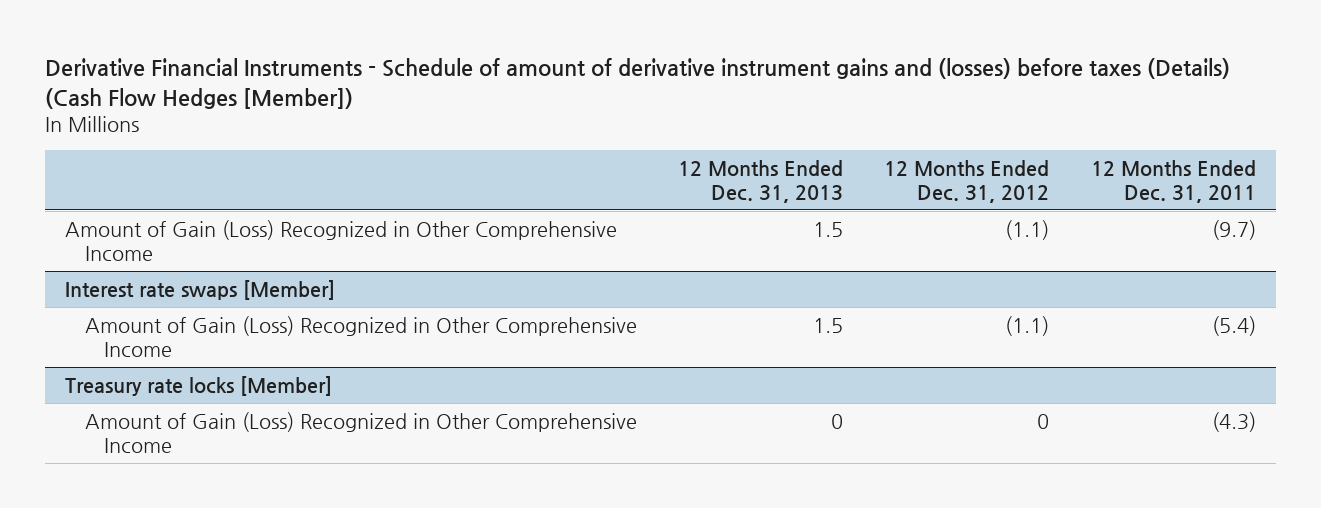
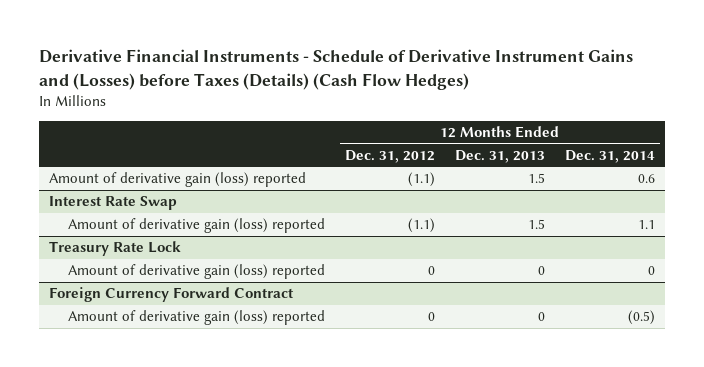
[44,57,1230,109] Derivative Financial Instruments - Schedule of amount of derivative instrument gains and (losses) before taxes (Details) (Cash Flow Hedges [Member]) -> [38,49,633,90] Derivative Financial Instruments - Schedule of Derivative Instrument Gains and (Losses) before Taxes (Details) (Cash Flow Hedges)
[1090,159,1256,203] 12 Months Ended Dec. 31, 2011 -> none
none -> [564,149,655,163] Dec. 31, 2014
[65,219,618,261] Amount of Gain (Loss) Recognized in Other Comprehensive Income -> [48,172,306,188] Amount of derivative gain (loss) reported
[65,279,336,300] Interest rate swaps [Member] -> [48,196,177,211] Interest Rate Swap
[84,315,637,357] Amount of Gain (Loss) Recognized in Other Comprehensive Income -> [67,218,325,234] Amount of derivative gain (loss) reported
[65,375,333,396] Treasury rate locks [Member] -> [48,241,181,257] Treasury Rate Lock
[84,411,637,453] Amount of Gain (Loss) Recognized in Other Comprehensive Income -> [67,264,325,280] Amount of derivative gain (loss) reported
none -> [48,287,294,303] Foreign Currency Forward Contract
none -> [67,310,325,326] Amount of derivative gain (loss) reported

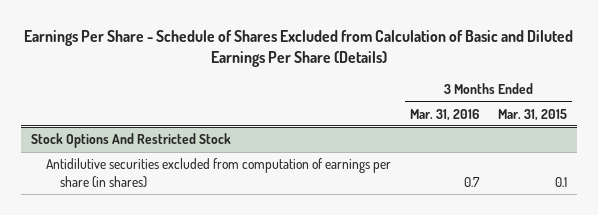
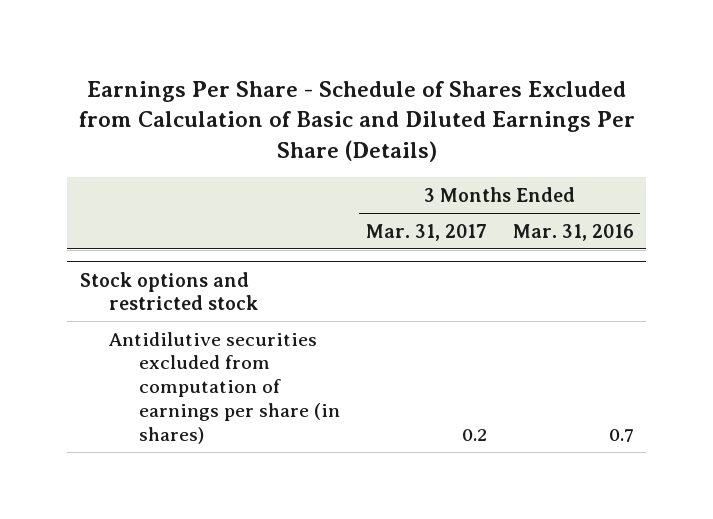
[498,108,568,121] Mar. 31, 2015 -> none
none -> [365,223,487,241] Mar. 31, 2017
[30,133,231,149] Stock Options And Restricted Stock -> [79,271,259,311] Stock options and restricted stock

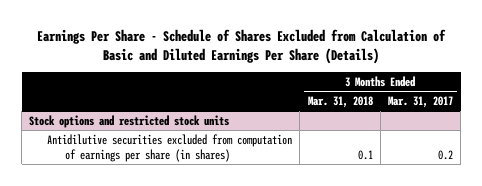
[512,223,634,241] Mar. 31, 2016 -> none
none -> [307,96,373,109] Mar. 31, 2018
[79,271,259,311] Stock options and restricted stock -> [29,114,230,128] Stock options and restricted stock units

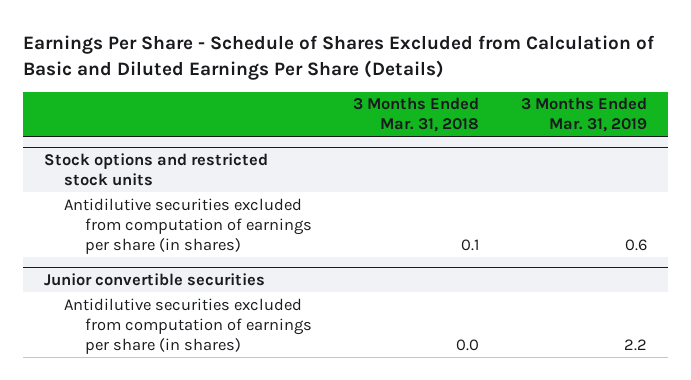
[388,96,454,109] Mar. 31, 2017 -> none
none -> [521,97,648,133] 3 Months Ended Mar. 31, 2019
none -> [44,272,266,286] Junior convertible securities
none -> [64,297,312,354] Antidilutive securities excluded from computation of earnings per share (in shares)

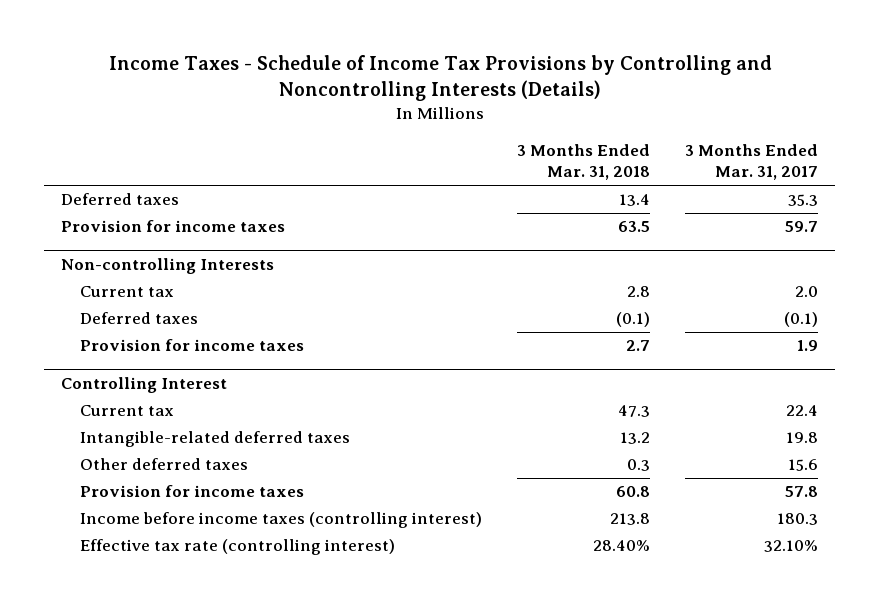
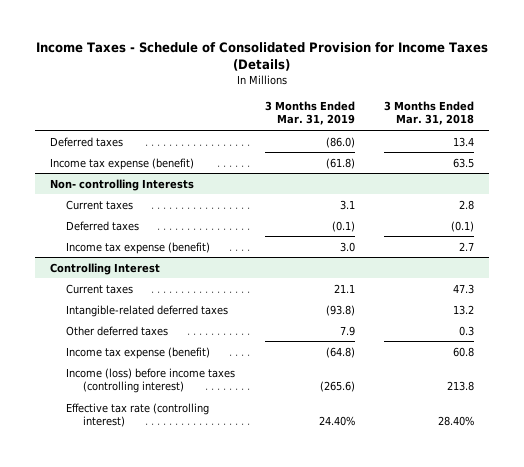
[108,55,772,102] Income Taxes - Schedule of Income Tax Provisions by Controlling and Noncontrolling Interests (Details) -> [35,42,488,72] Income Taxes - Schedule of Consolidated Provision for Income Taxes (Details)
[684,143,818,181] 3 Months Ended Mar. 31, 2017 -> none
none -> [264,100,355,126] 3 Months Ended Mar. 31, 2019
[61,220,286,233] Provision for income taxes -> [49,157,194,170] Income tax expense (benefit)
[61,258,275,275] Non-controlling Interests -> [49,178,194,191] Non- controlling Interests
[80,286,175,298] Current tax -> [66,199,134,210] Current taxes
[80,339,305,352] Provision for income taxes -> [66,241,211,254] Income tax expense (benefit)
[80,405,175,417] Current tax -> [66,283,134,294] Current taxes
[80,485,305,498] Provision for income taxes -> [66,346,211,359] Income tax expense (benefit)
[80,512,483,529] Income before income taxes (controlling interest) -> [66,367,236,394] Income (loss) before income taxes (controlling interest)

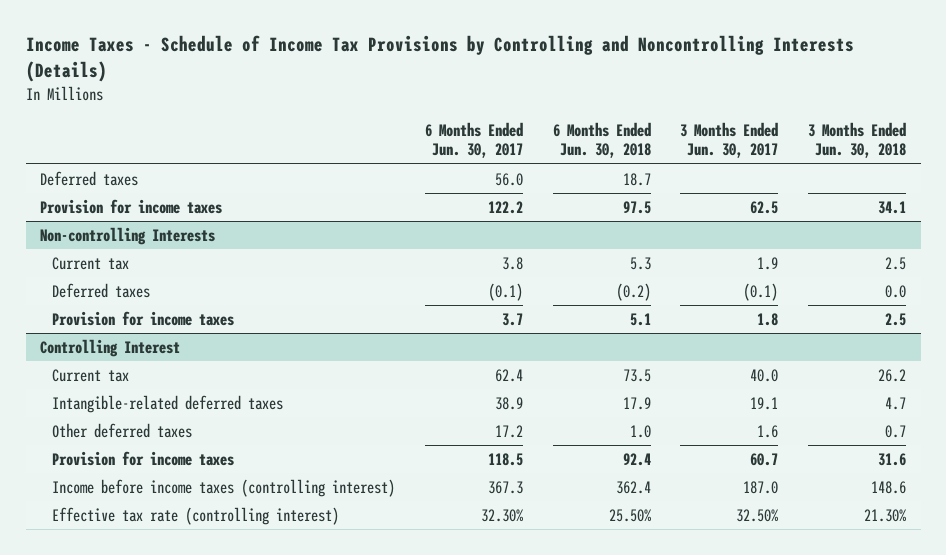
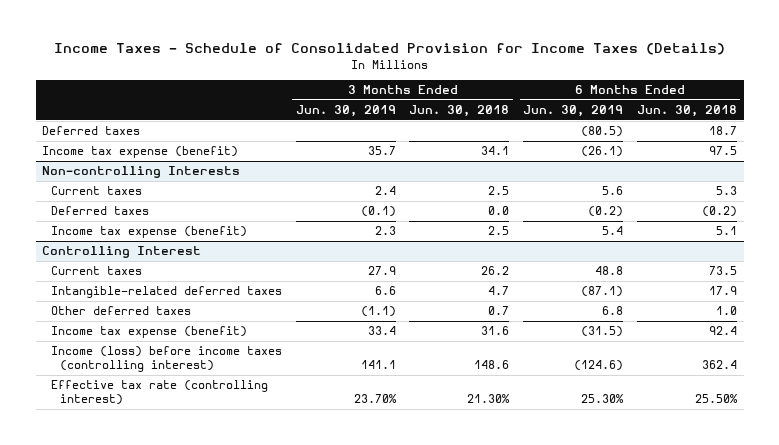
[25,35,854,83] Income Taxes - Schedule of Income Tax Provisions by Controlling and Noncontrolling Interests (Details) -> [53,43,725,56] Income Taxes - Schedule of Consolidated Provision for Income Taxes (Details)
[425,122,524,159] 6 Months Ended Jun. 30, 2017 -> none
[680,122,779,159] 3 Months Ended Jun. 30, 2017 -> none
none -> [295,105,396,118] Jun. 30, 2019
none -> [523,105,624,118] Jun. 30, 2019
[40,199,223,215] Provision for income taxes -> [42,146,239,159] Income tax expense (benefit)
[52,257,130,271] Current tax -> [51,186,143,196] Current taxes
[52,311,235,327] Provision for income taxes -> [51,226,248,239] Income tax expense (benefit)
[52,369,130,383] Current tax -> [51,266,143,276] Current taxes
[52,451,235,467] Provision for income taxes -> [51,326,248,339] Income tax expense (benefit)
[52,479,396,498] Income before income taxes (controlling interest) -> [51,346,283,372] Income (loss) before income taxes (controlling interest)

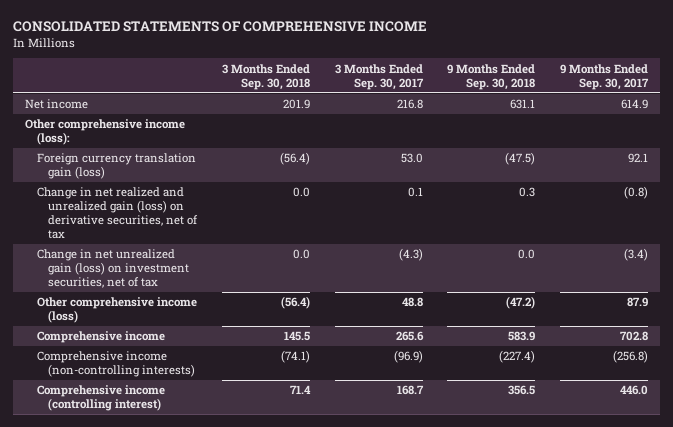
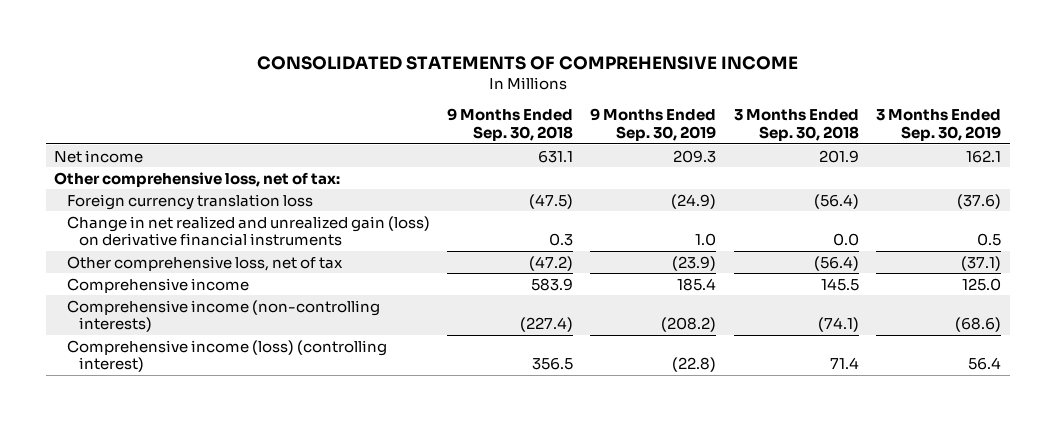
[334,63,424,90] 3 Months Ended Sep. 30, 2017 -> none
[559,63,649,90] 9 Months Ended Sep. 30, 2017 -> none
none -> [590,108,717,141] 9 Months Ended Sep. 30, 2019
none -> [875,109,1001,141] 3 Months Ended Sep. 30, 2019
[36,249,190,289] Change in net unrealized gain (loss) on investment securities, net of tax -> none
[25,119,186,146] Other comprehensive income (loss): -> [54,171,341,187] Other comprehensive loss, net of tax:
[36,153,196,180] Foreign currency translation gain (loss) -> [66,193,313,210] Foreign currency translation loss
[36,187,199,240] Change in net realized and unrealized gain (loss) on derivative securities, net of tax -> [66,215,430,247] Change in net realized and unrealized gain (loss) on derivative financial instruments
[36,297,197,324] Other comprehensive income (loss) -> [66,255,343,271] Other comprehensive loss, net of tax
[36,385,165,412] Comprehensive income (controlling interest) -> [66,339,387,373] Comprehensive income (loss) (controlling interest)

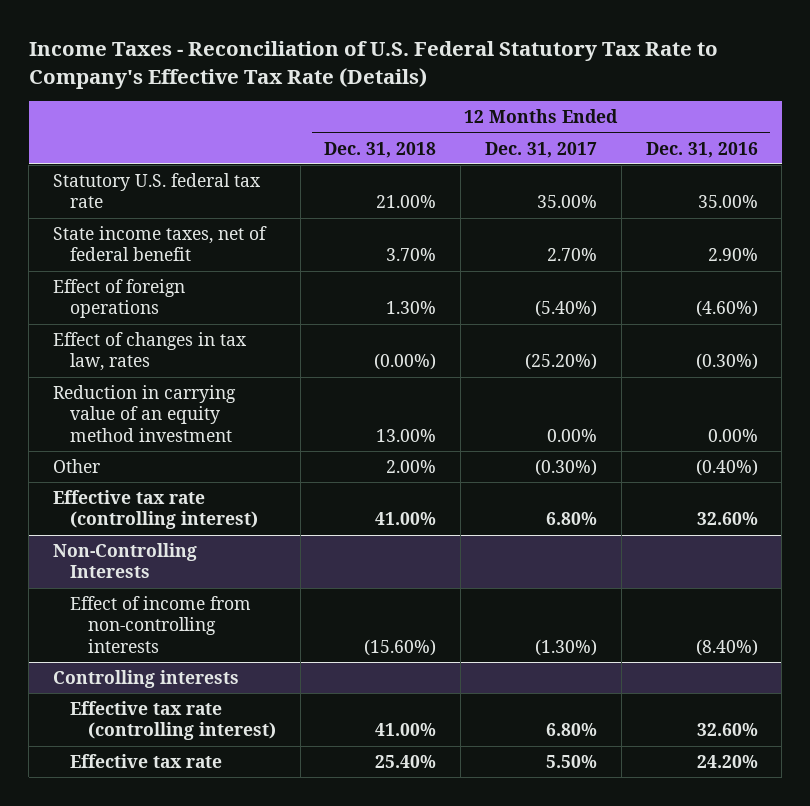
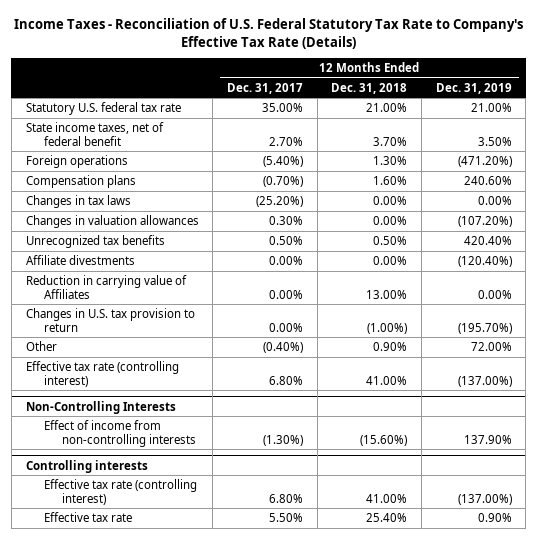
[645,141,758,158] Dec. 31, 2016 -> none
none -> [435,82,512,94] Dec. 31, 2019
[52,279,185,319] Effect of foreign operations -> [25,154,128,168] Foreign operations
none -> [25,174,136,188] Compensation plans
[52,332,247,372] Effect of changes in tax law, rates -> [25,194,131,208] Changes in tax laws
[374,353,437,371] (0.00%) -> [373,195,408,205] 0.00%
none -> [25,214,199,228] Changes in valuation allowances
none -> [25,234,165,248] Unrecognized tax benefits
none -> [25,254,135,265] Affiliate divestments
[52,385,236,442] Reduction in carrying value of an equity method investment -> [25,274,187,299] Reduction in carrying value of Affiliates
none -> [25,307,195,332] Changes in U.S. tax provision to return
[386,460,437,474] 2.00% -> [373,341,408,351] 0.90%
[535,459,598,477] (0.30%) -> [262,341,303,353] (0.40%)

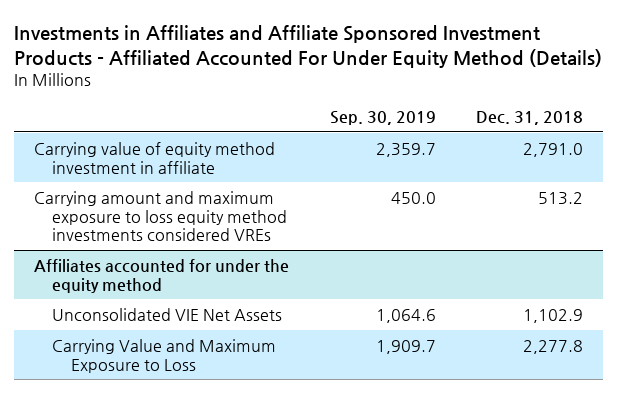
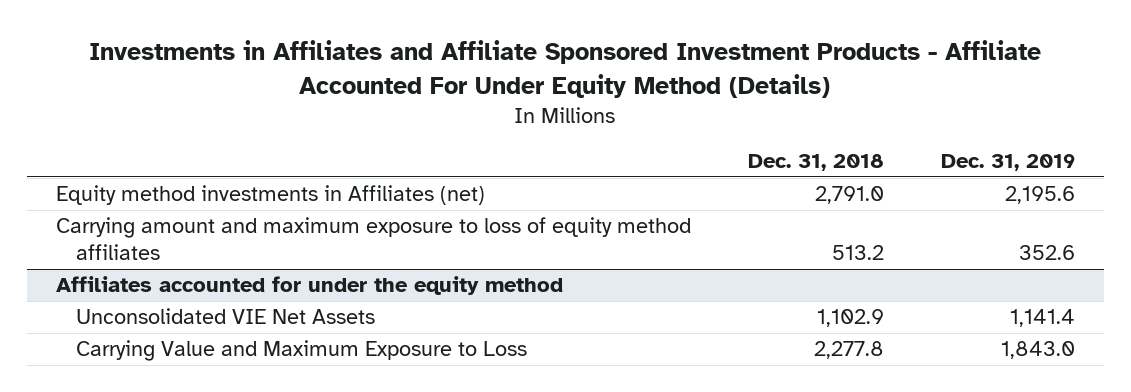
[14,25,603,68] Investments in Affiliates and Affiliate Sponsored Investment Products - Affiliated Accounted For Under Equity Method (Details) -> [89,40,1042,98] Investments in Affiliates and Affiliate Sponsored Investment Products - Affiliate Accounted For Under Equity Method (Details)
[329,111,436,126] Sep. 30, 2019 -> none
none -> [941,153,1076,171] Dec. 31, 2019
[34,141,276,174] Carrying value of equity method investment in affiliate -> [55,185,485,206] Equity method investments in Affiliates (net)
[34,190,288,242] Carrying amount and maximum exposure to loss equity method investments considered VREs -> [55,217,691,261] Carrying amount and maximum exposure to loss of equity method affiliates

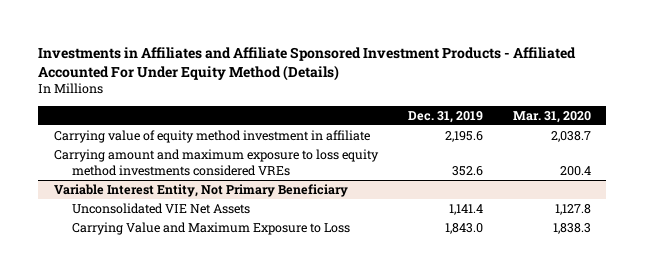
[89,40,1042,98] Investments in Affiliates and Affiliate Sponsored Investment Products - Affiliate Accounted For Under Equity Method (Details) -> [38,46,577,81] Investments in Affiliates and Affiliate Sponsored Investment Products - Affiliated Accounted For Under Equity Method (Details)
[747,153,884,171] Dec. 31, 2018 -> none
none -> [513,110,592,123] Mar. 31, 2020
[55,276,563,296] Affiliates accounted for under the equity method -> none
[55,185,485,206] Equity method investments in Affiliates (net) -> [53,129,370,143] Carrying value of equity method investment in affiliate
[55,217,691,261] Carrying amount and maximum exposure to loss of equity method affiliates -> [53,148,379,176] Carrying amount and maximum exposure to loss equity method investments considered VREs
none -> [53,183,348,197] Variable Interest Entity, Not Primary Beneficiary

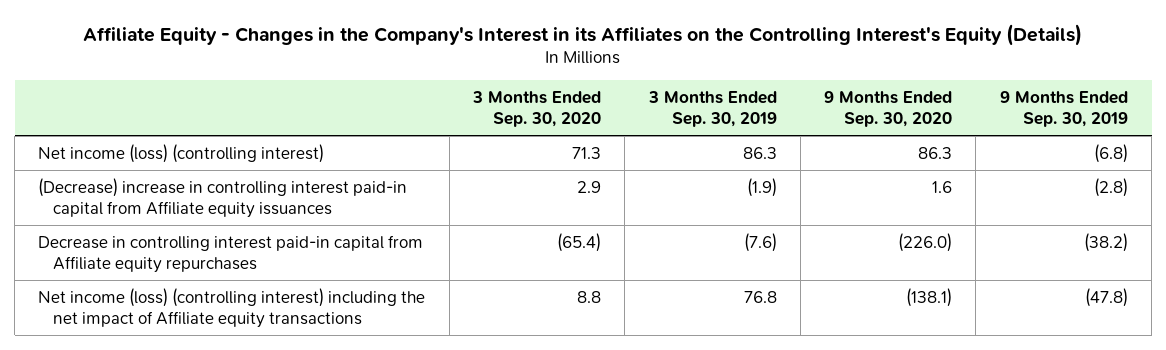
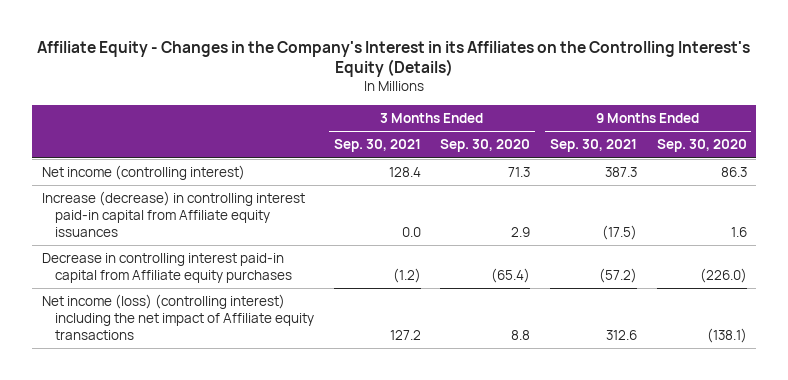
[647,90,777,128] 3 Months Ended Sep. 30, 2019 -> none
[999,90,1128,128] 9 Months Ended Sep. 30, 2019 -> none
none -> [333,139,421,153] Sep. 30, 2021
none -> [549,139,637,153] Sep. 30, 2021
[38,143,325,163] Net income (loss) (controlling interest) -> [41,165,245,181] Net income (controlling interest)
[38,177,408,219] (Decrease) increase in controlling interest paid-in capital from Affiliate equity issuances -> [41,191,305,237] Increase (decrease) in controlling interest paid-in capital from Affiliate equity issuances
[38,234,424,274] Decrease in controlling interest paid-in capital from Affiliate equity repurchases -> [41,253,293,283] Decrease in controlling interest paid-in capital from Affiliate equity purchases

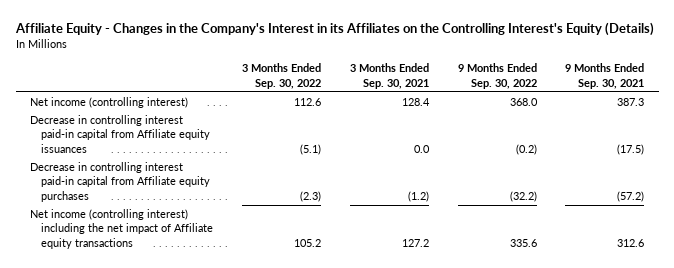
[440,139,531,153] Sep. 30, 2020 -> none
[656,139,747,153] Sep. 30, 2020 -> none
none -> [242,63,322,89] 3 Months Ended Sep. 30, 2022
none -> [457,63,537,89] 9 Months Ended Sep. 30, 2022
[41,191,305,237] Increase (decrease) in controlling interest paid-in capital from Affiliate equity issuances -> [29,115,211,153] Decrease in controlling interest paid-in capital from Affiliate equity issuances
[41,294,315,340] Net income (loss) (controlling interest) including the net impact of Affiliate equity transactions -> [29,209,214,249] Net income (controlling interest) including the net impact of Affiliate equity transactions

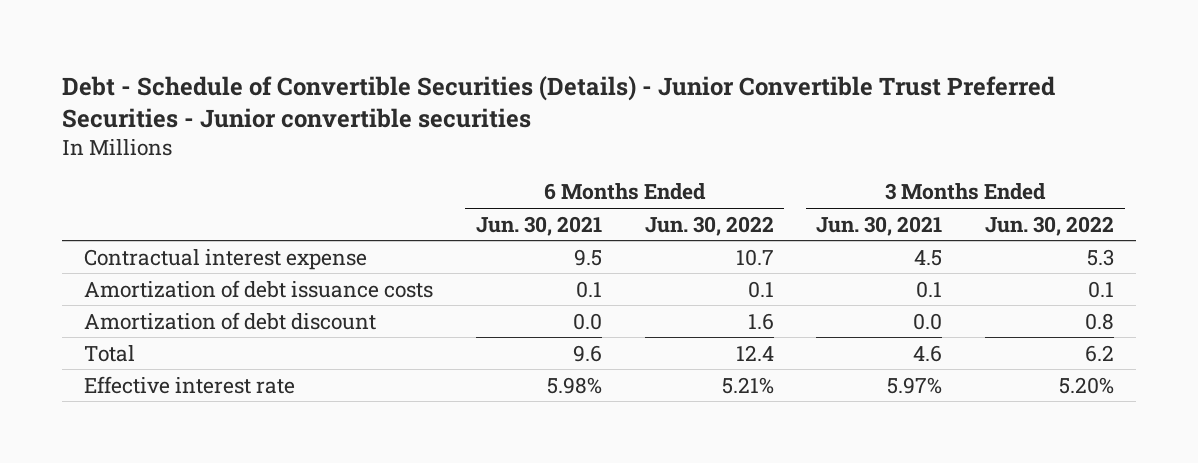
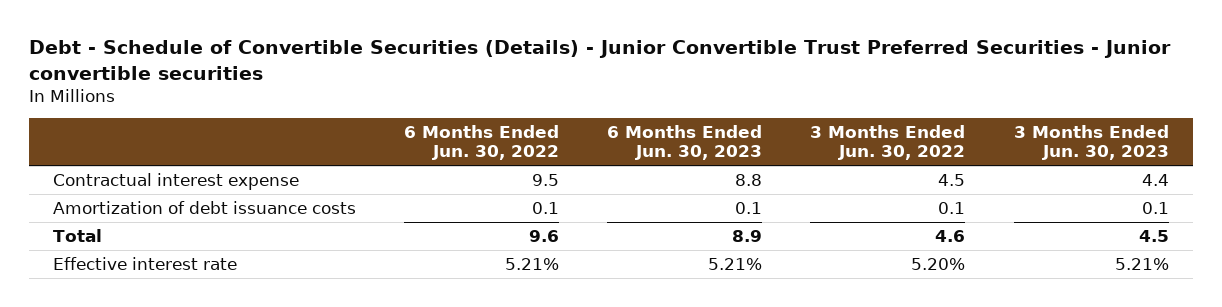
[475,215,602,236] Jun. 30, 2021 -> none
[816,215,943,236] Jun. 30, 2021 -> none
none -> [607,124,763,161] 6 Months Ended Jun. 30, 2023
none -> [1013,124,1169,161] 3 Months Ended Jun. 30, 2023
[735,248,774,266] 10.7 -> [532,173,560,186] 9.5
[1087,248,1115,266] 5.3 -> [938,173,966,186] 4.5
[83,311,376,330] Amortization of debt discount -> none
[735,344,774,361] 12.4 -> [529,229,560,242] 9.6
[1085,344,1115,362] 6.2 -> [935,229,966,242] 4.6

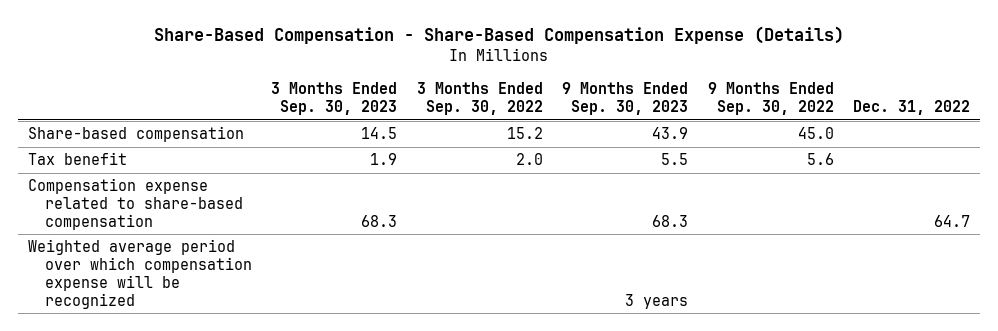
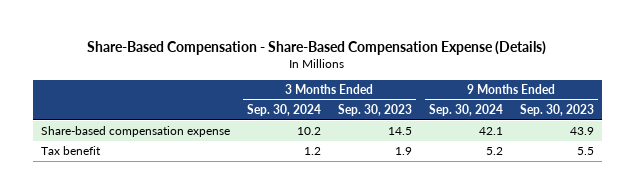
[416,82,543,116] 3 Months Ended Sep. 30, 2022 -> none
[707,82,834,116] 9 Months Ended Sep. 30, 2022 -> none
[853,100,971,116] Dec. 31, 2022 -> none
none -> [247,104,322,117] Sep. 30, 2024
none -> [428,104,503,117] Sep. 30, 2024
[27,126,244,143] Share-based compensation -> [41,126,231,138] Share-based compensation expense
[27,178,243,230] Compensation expense related to share-based compensation -> none
[27,239,252,309] Weighted average period over which compensation expense will be recognized -> none

